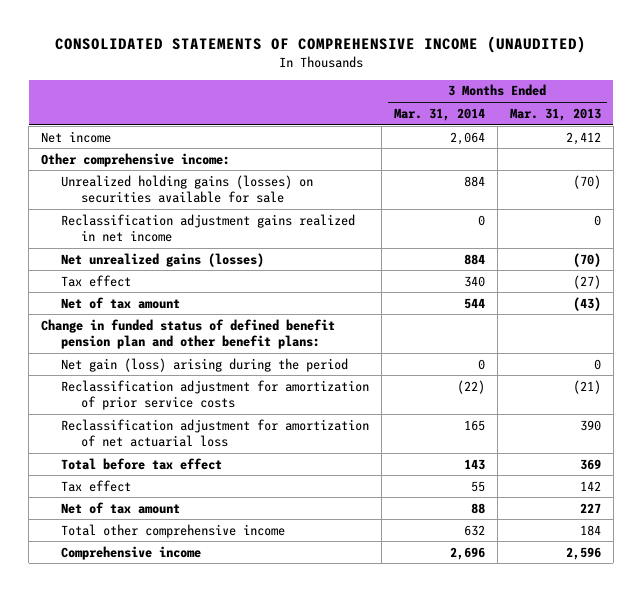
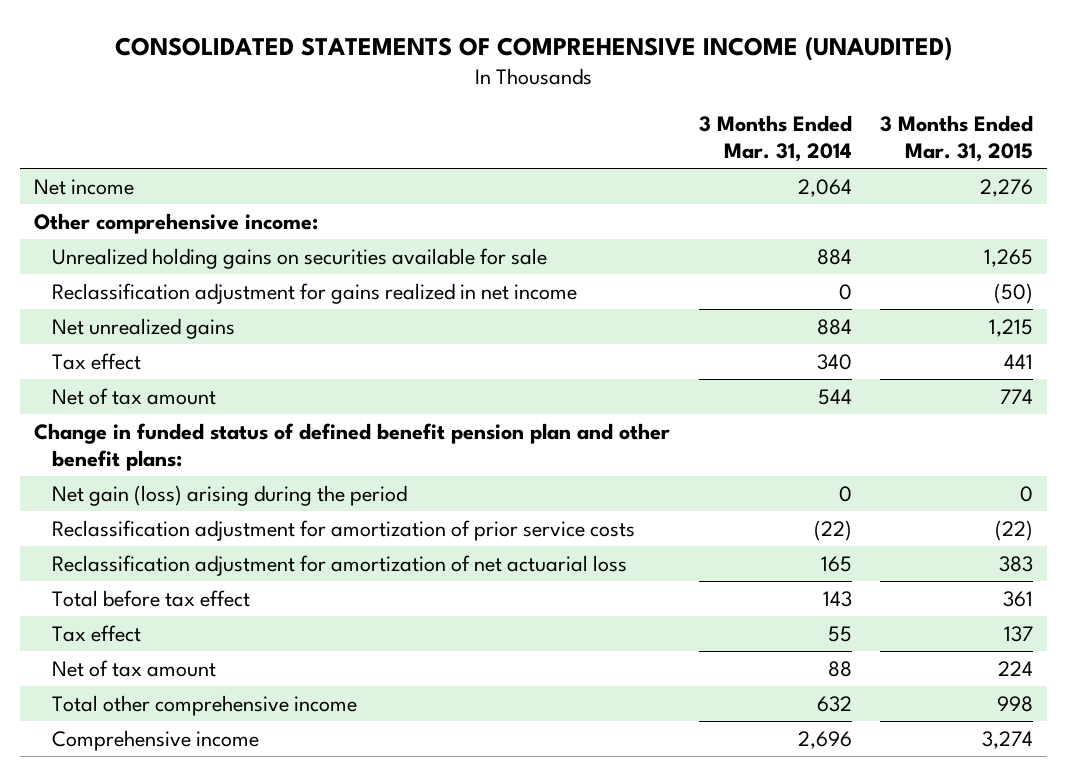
[509,107,601,121] Mar. 31, 2013 -> none
none -> [880,115,1034,163] 3 Months Ended Mar. 31, 2015
[60,174,313,204] Unrealized holding gains (losses) on securities available for sale -> [51,247,547,269] Unrealized holding gains on securities available for sale
[60,213,355,243] Reclassification adjustment gains realized in net income -> [51,282,577,304] Reclassification adjustment for gains realized in net income
[60,252,264,267] Net unrealized gains (losses) -> [51,317,235,339] Net unrealized gains

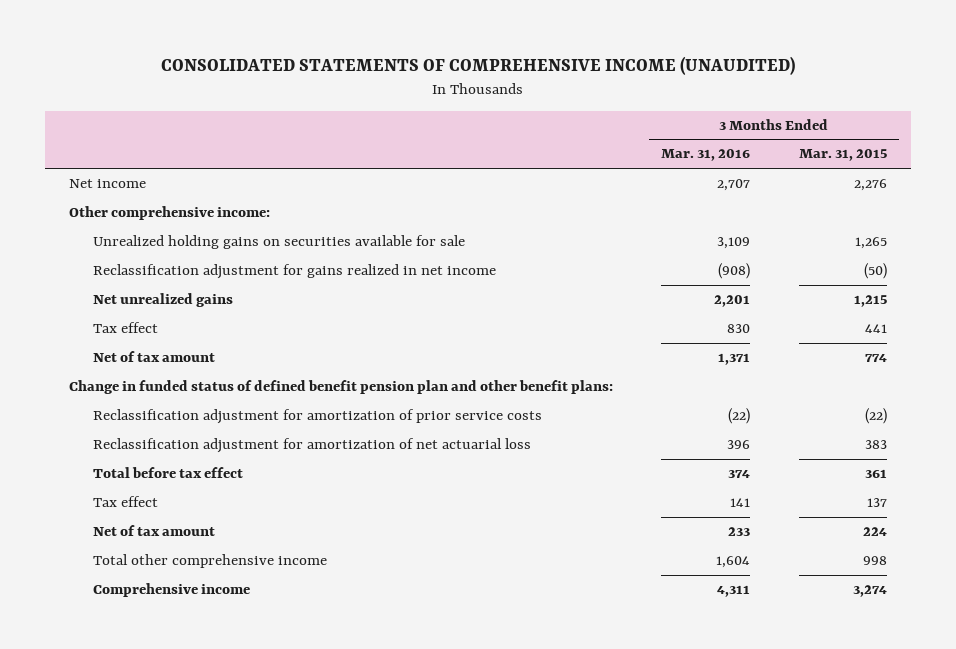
[698,115,852,163] 3 Months Ended Mar. 31, 2014 -> none
none -> [661,149,751,162] Mar. 31, 2016
[51,484,407,506] Net gain (loss) arising during the period -> none

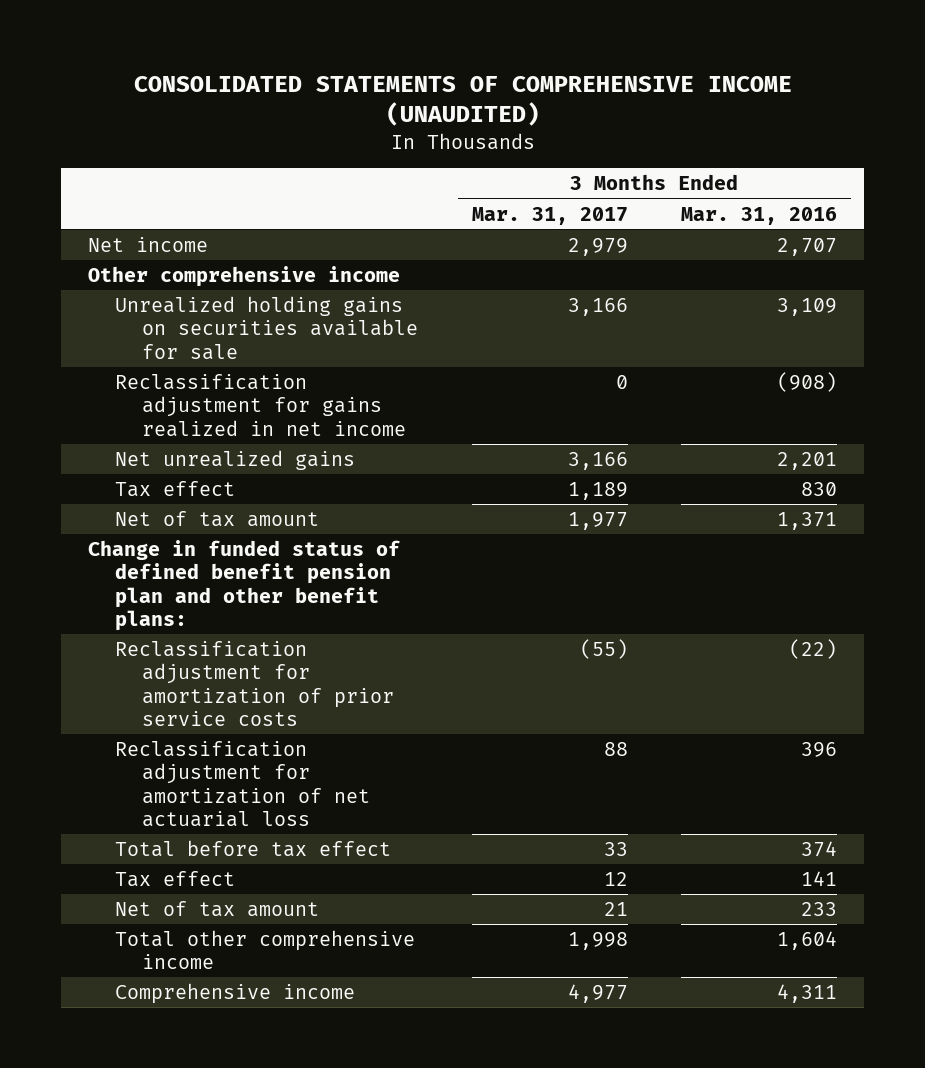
[798,149,887,162] Mar. 31, 2015 -> none
none -> [471,206,628,225] Mar. 31, 2017
[69,206,271,221] Other comprehensive income: -> [87,265,400,287] Other comprehensive income

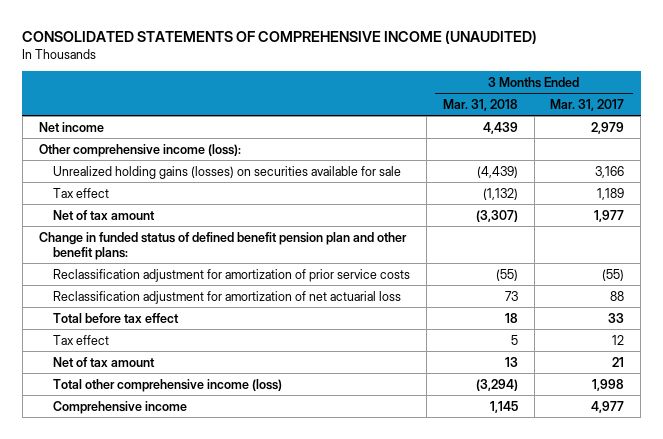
[681,206,838,225] Mar. 31, 2016 -> none
none -> [442,98,518,111] Mar. 31, 2018
[115,373,407,437] Reclassification adjustment for gains realized in net income -> none
[115,449,356,470] Net unrealized gains -> none
[87,265,400,287] Other comprehensive income -> [38,143,241,157] Other comprehensive income (loss):
[115,295,419,360] Unrealized holding gains on securities available for sale -> [53,165,402,179] Unrealized holding gains (losses) on securities available for sale
[115,929,416,970] Total other comprehensive income -> [53,378,283,392] Total other comprehensive income (loss)

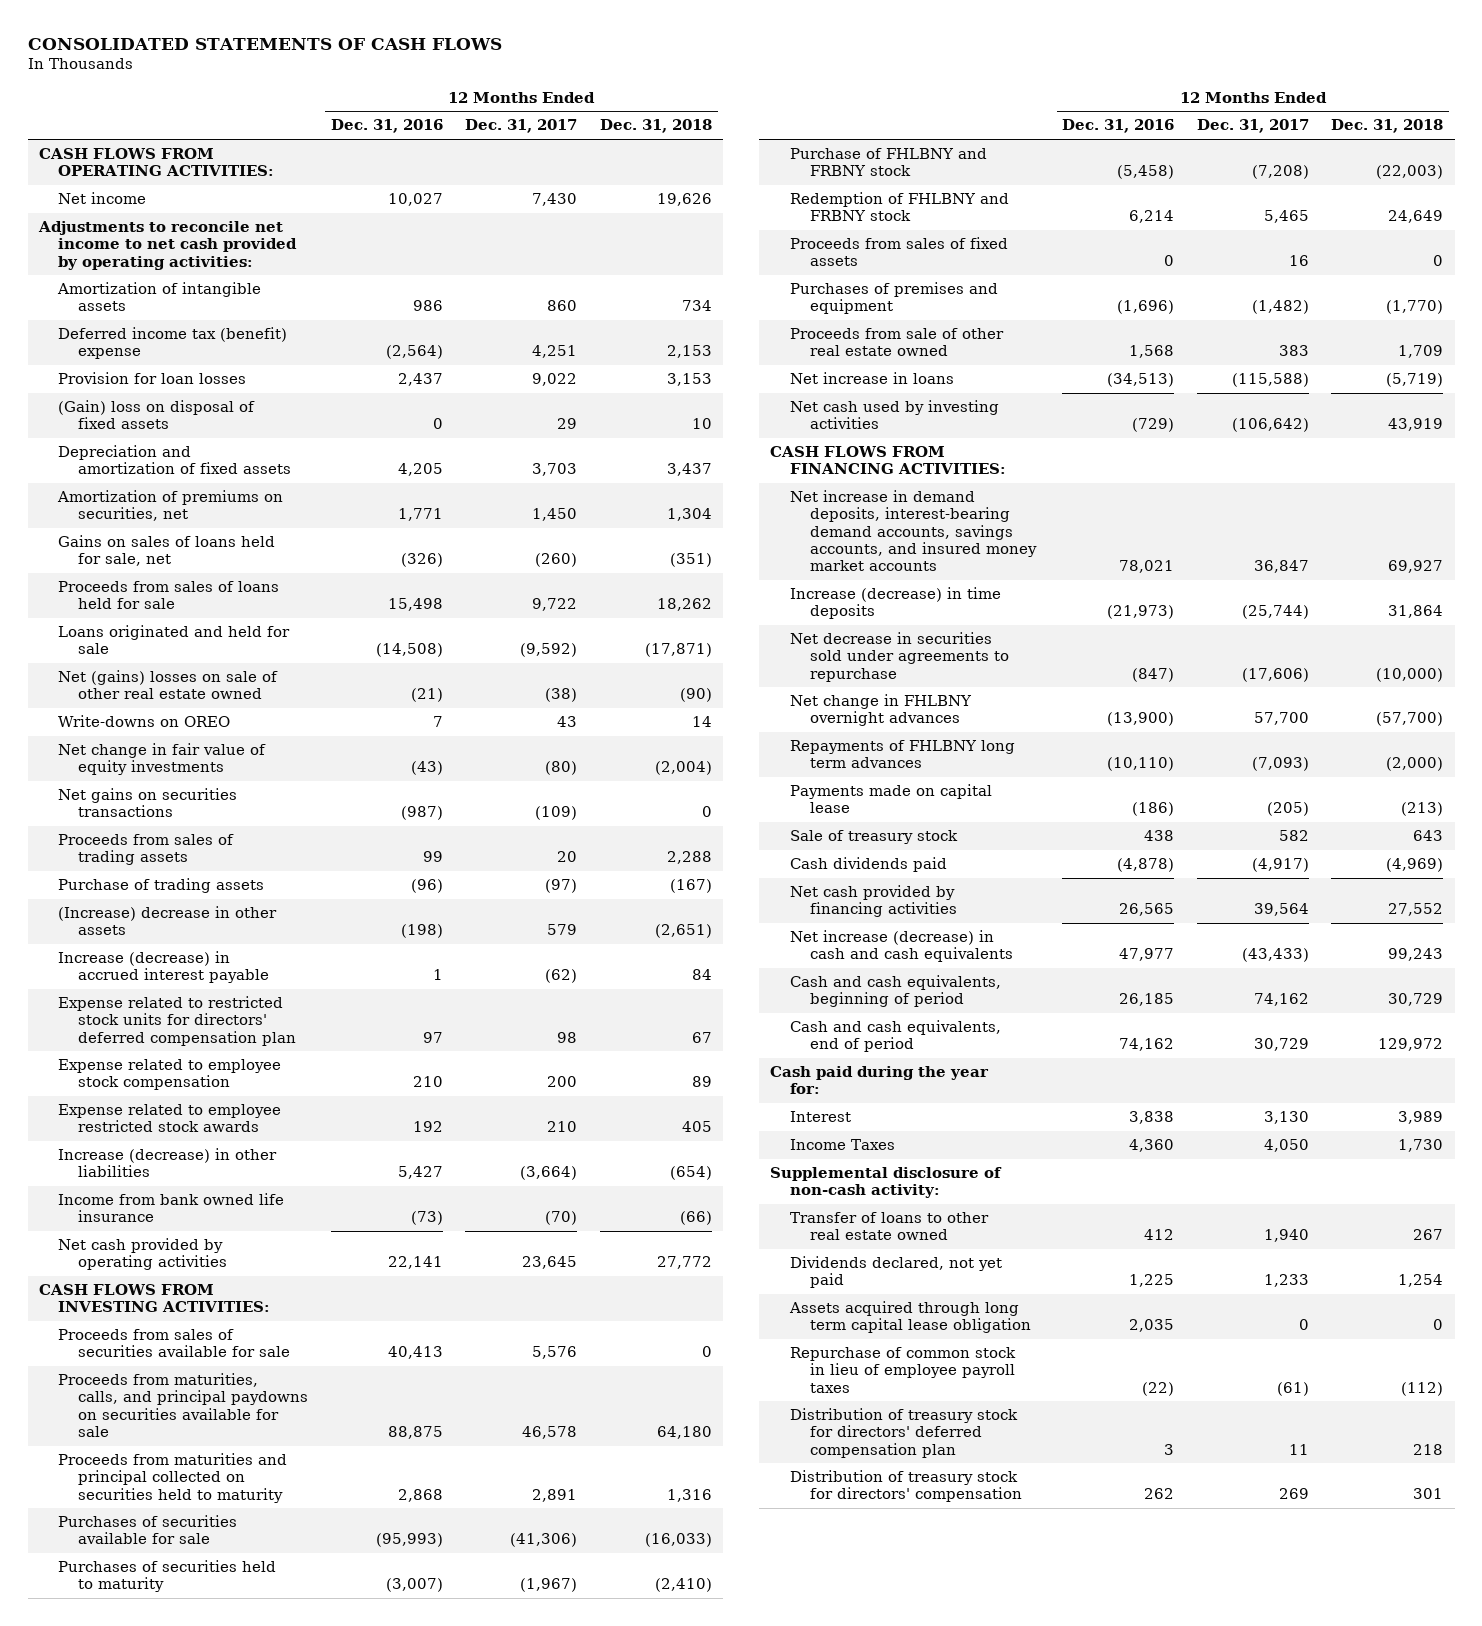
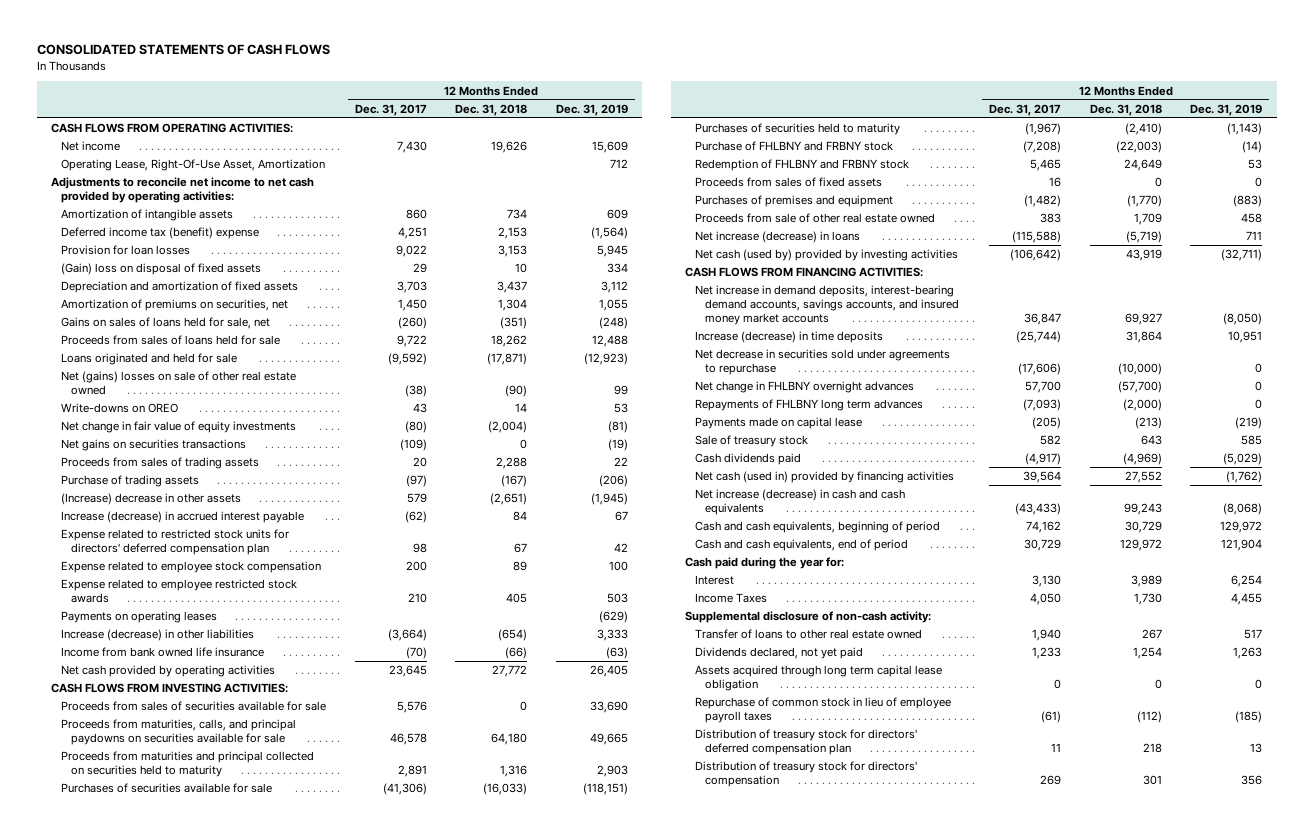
[330,119,443,134] Dec. 31, 2016 -> none
none -> [555,103,628,116] Dec. 31, 2019
none -> [61,159,326,172] Operating Lease, Right-Of-Use Asset, Amortization
none -> [61,611,218,624] Payments on operating leases
[789,372,954,385] Net increase in loans -> [695,231,861,244] Net increase (decrease) in loans
[789,400,999,430] Net cash used by investing activities -> [695,249,959,262] Net cash (used by) provided by investing activities
[789,885,957,918] Net cash provided by financing activities -> [695,471,955,484] Net cash (used in) provided by financing activities

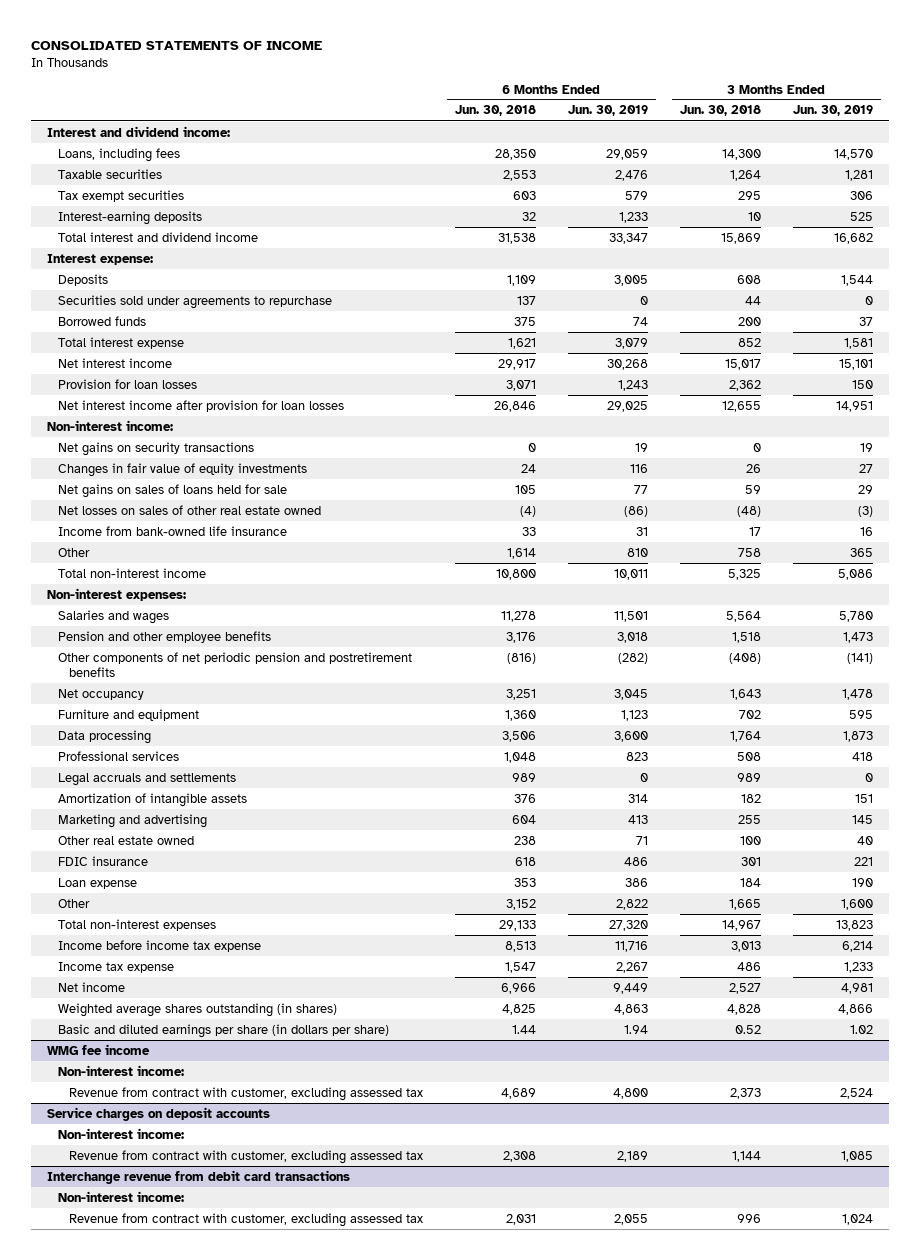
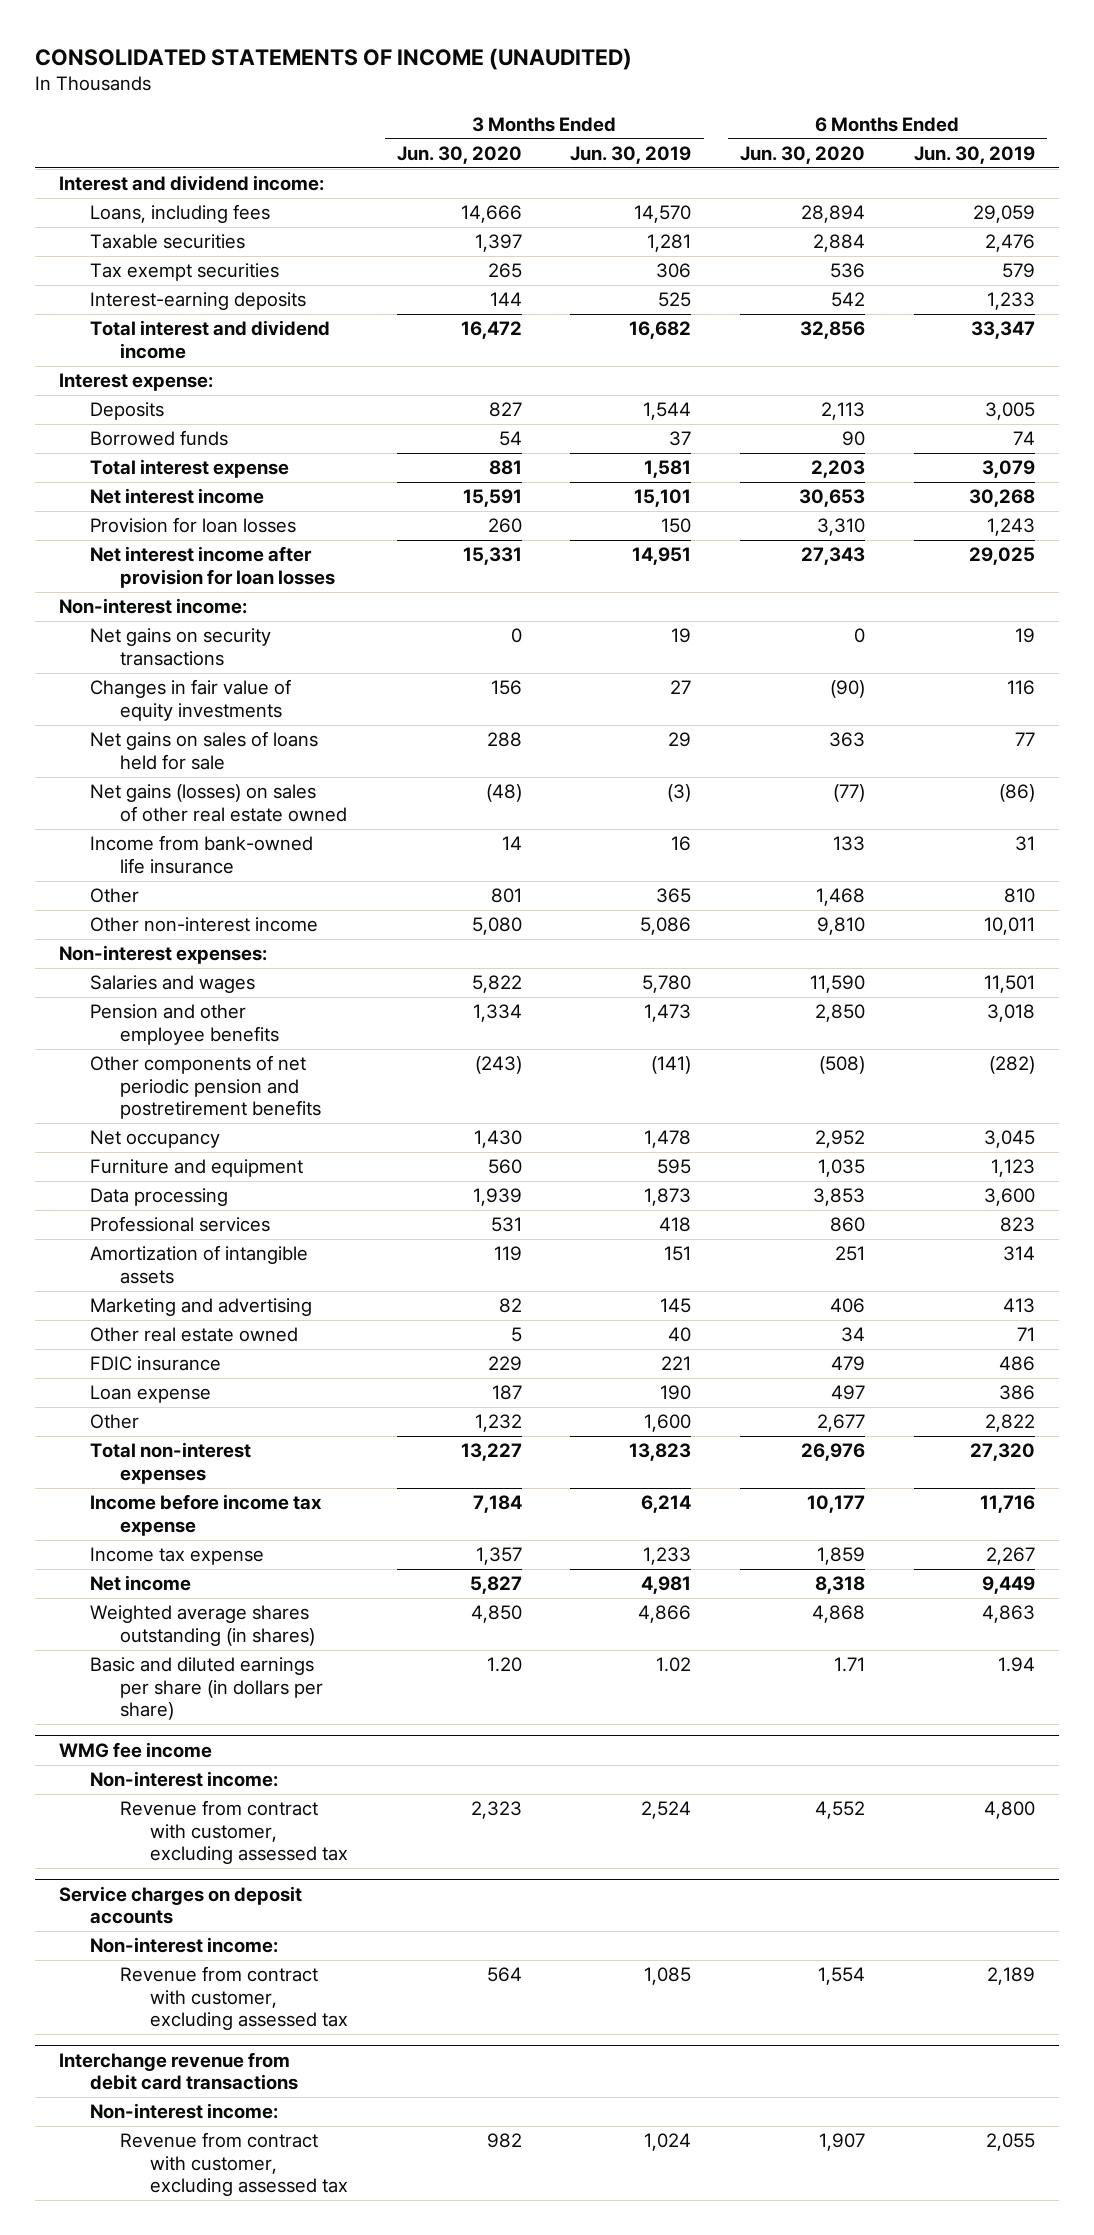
[30,41,322,51] CONSOLIDATED STATEMENTS OF INCOME -> [35,47,633,70] CONSOLIDATED STATEMENTS OF INCOME (UNAUDITED)
[454,105,536,117] Jun. 30, 2018 -> none
[679,105,761,117] Jun. 30, 2018 -> none
none -> [396,145,522,164] Jun. 30, 2020
none -> [740,145,866,164] Jun. 30, 2020
[57,294,332,309] Securities sold under agreements to repurchase -> none
[57,504,321,515] Net losses on sales of other real estate owned -> [89,784,347,822] Net gains (losses) on sales of other real estate owned
[57,567,206,578] Total non-interest income -> [89,917,318,933] Other non-interest income
[57,772,236,786] Legal accruals and settlements -> none

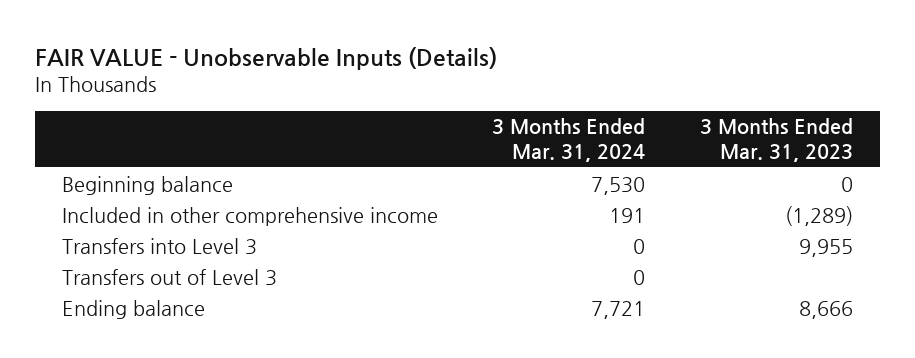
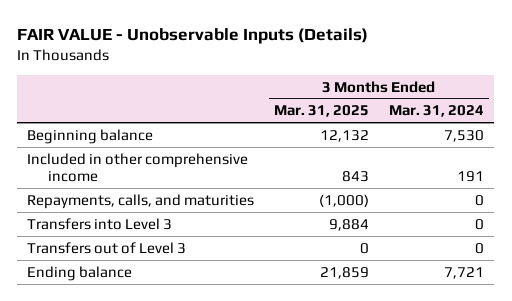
[699,118,853,162] 3 Months Ended Mar. 31, 2023 -> none
none -> [274,105,370,118] Mar. 31, 2025
none -> [27,193,255,209] Repayments, calls, and maturities

